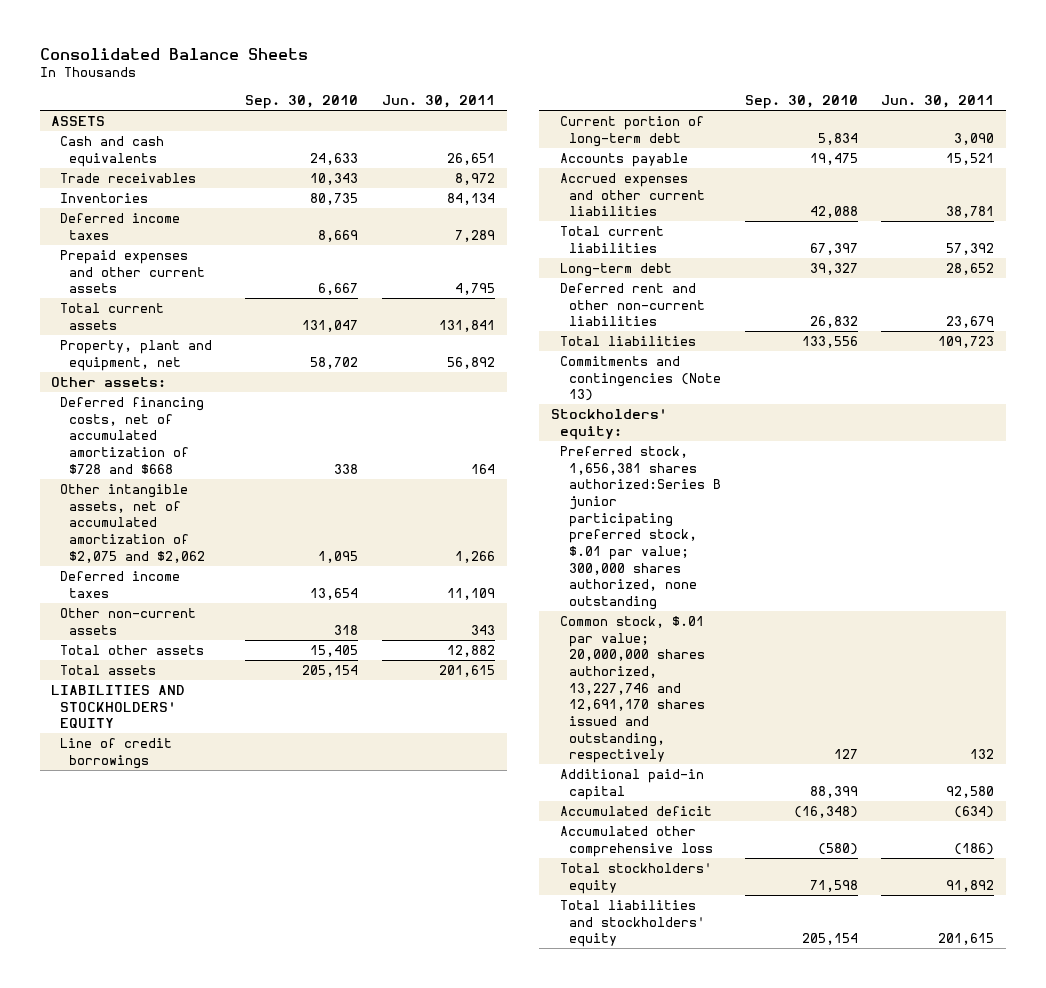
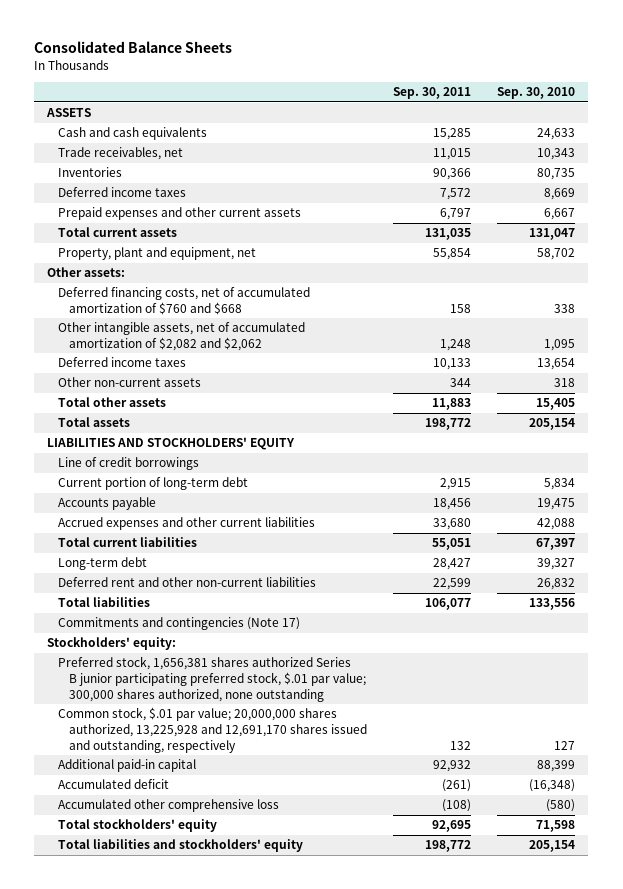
[381,94,495,108] Jun. 30, 2011 -> none
none -> [393,87,472,100] Sep. 30, 2011
[60,172,197,183] Trade receivables -> [58,147,184,161] Trade receivables, net
[60,396,205,474] Deferred financing costs, net of accumulated amortization of $728 and $668 -> [58,287,311,315] Deferred financing costs, net of accumulated amortization of $760 and $668
[60,483,206,563] Other intangible assets, net of accumulated amortization of $2,075 and $2,062 -> [58,322,306,351] Other intangible assets, net of accumulated amortization of $2,082 and $2,062
[559,355,721,402] Commitments and contingencies (Note 13) -> [58,617,301,631] Commitments and contingencies (Note 17)
[559,445,721,610] Preferred stock, 1,656,381 shares authorized:Series B junior participating preferred stock, $.01 par value; 300,000 shares authorized, none outstanding -> [58,656,367,702] Preferred stock, 1,656,381 shares authorized Series B junior participating preferred stock, $.01 par value; 300,000 shares authorized, none outstanding
[559,615,705,764] Common stock, $.01 par value; 20,000,000 shares authorized, 13,227,746 and 12,691,170 shares issued and outstanding, respectively -> [58,707,368,753] Common stock, $.01 par value; 20,000,000 shares authorized, 13,225,928 and 12,691,170 shares issued and outstanding, respectively

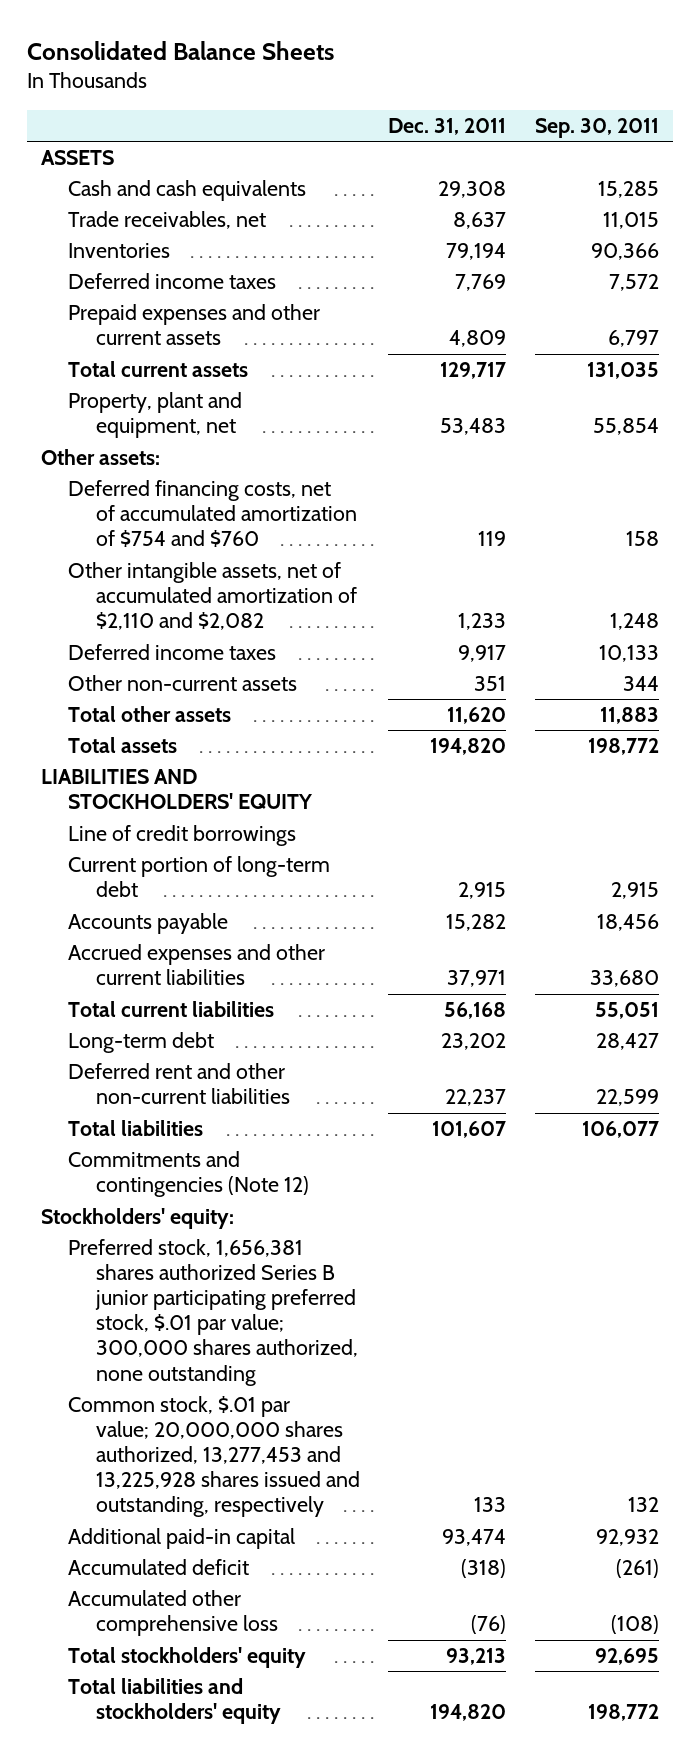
[497,87,576,100] Sep. 30, 2010 -> none
none -> [388,117,507,135] Dec. 31, 2011
[58,287,311,315] Deferred financing costs, net of accumulated amortization of $760 and $668 -> [68,480,357,548] Deferred financing costs, net of accumulated amortization of $754 and $760
[58,322,306,351] Other intangible assets, net of accumulated amortization of $2,082 and $2,062 -> [68,562,357,631] Other intangible assets, net of accumulated amortization of $2,110 and $2,082
[58,617,301,631] Commitments and contingencies (Note 17) -> [68,1151,309,1198] Commitments and contingencies (Note 12)
[58,707,368,753] Common stock, $.01 par value; 20,000,000 shares authorized, 13,225,928 and 12,691,170 shares issued and outstanding, respectively -> [68,1396,360,1518] Common stock, $.01 par value; 20,000,000 shares authorized, 13,277,453 and 13,225,928 shares issued and outstanding, respectively

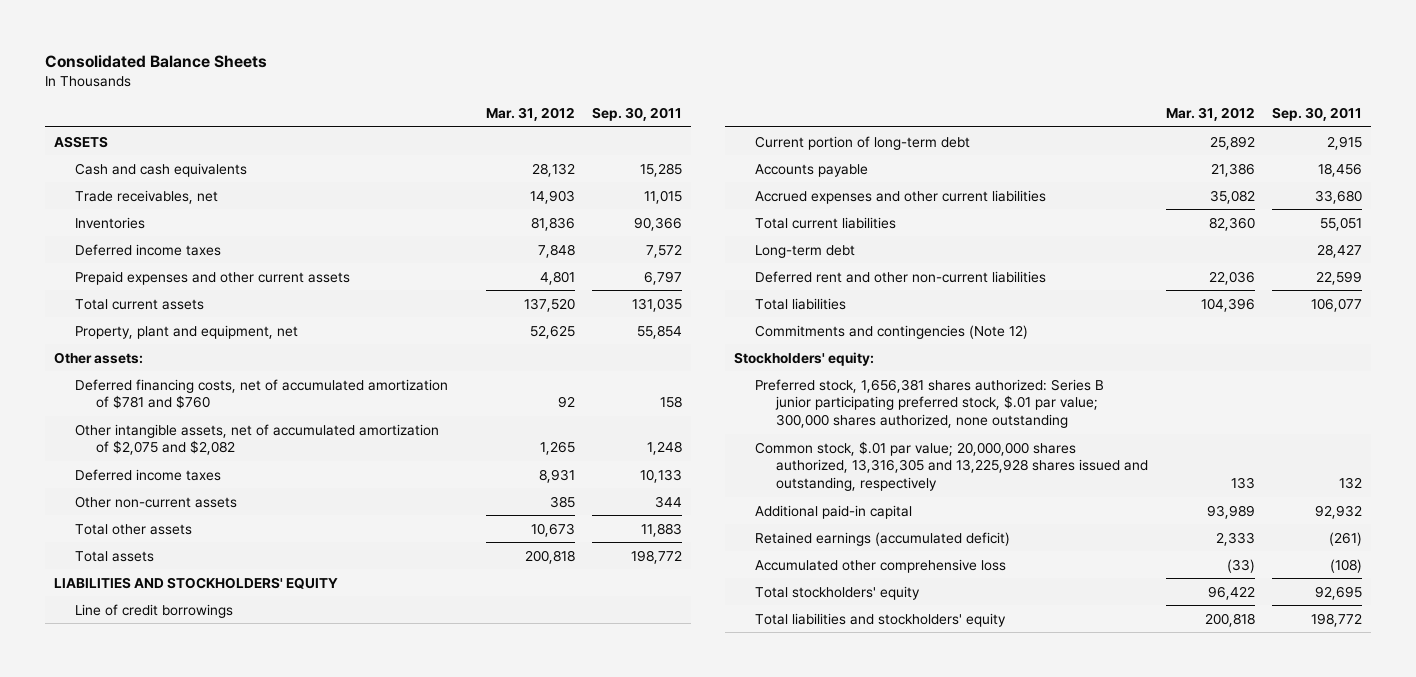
[388,117,507,135] Dec. 31, 2011 -> none
none -> [485,107,575,122] Mar. 31, 2012
[68,480,357,548] Deferred financing costs, net of accumulated amortization of $754 and $760 -> [75,378,449,410] Deferred financing costs, net of accumulated amortization of $781 and $760
[68,562,357,631] Other intangible assets, net of accumulated amortization of $2,110 and $2,082 -> [75,423,440,456] Other intangible assets, net of accumulated amortization of $2,075 and $2,082
[68,1239,358,1386] Preferred stock, 1,656,381 shares authorized Series B junior participating preferred stock, $.01 par value; 300,000 shares authorized, none outstanding -> [755,378,1105,429] Preferred stock, 1,656,381 shares authorized: Series B junior participating preferred stock, $.01 par value; 300,000 shares authorized, none outstanding
[68,1396,360,1518] Common stock, $.01 par value; 20,000,000 shares authorized, 13,277,453 and 13,225,928 shares issued and outstanding, respectively -> [755,440,1149,492] Common stock, $.01 par value; 20,000,000 shares authorized, 13,316,305 and 13,225,928 shares issued and outstanding, respectively
[68,1559,250,1576] Accumulated deficit -> [755,531,1011,546] Retained earnings (accumulated deficit)

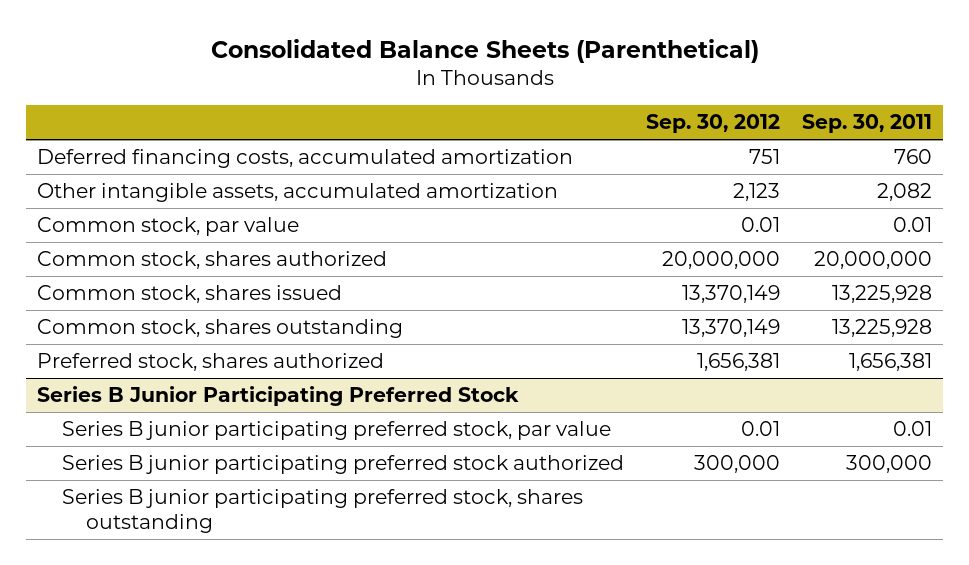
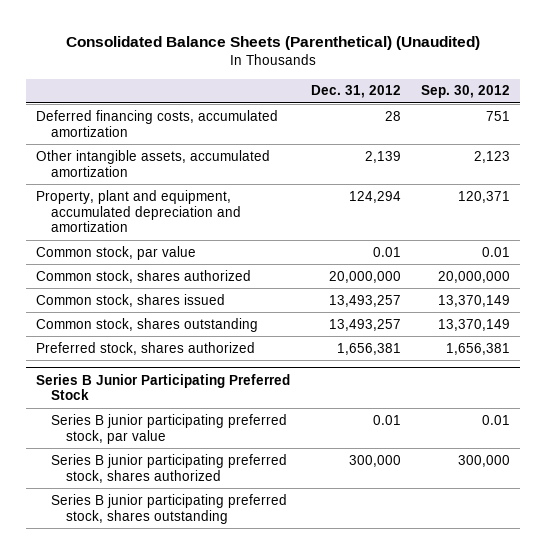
[210,38,759,63] Consolidated Balance Sheets (Parenthetical) -> [66,35,481,50] Consolidated Balance Sheets (Parenthetical) (Unaudited)
[802,114,933,134] Sep. 30, 2011 -> none
none -> [310,85,401,99] Dec. 31, 2012
none -> [36,189,241,233] Property, plant and equipment, accumulated depreciation and amortization
[61,455,624,475] Series B junior participating preferred stock authorized -> [50,453,287,483] Series B junior participating preferred stock, shares authorized

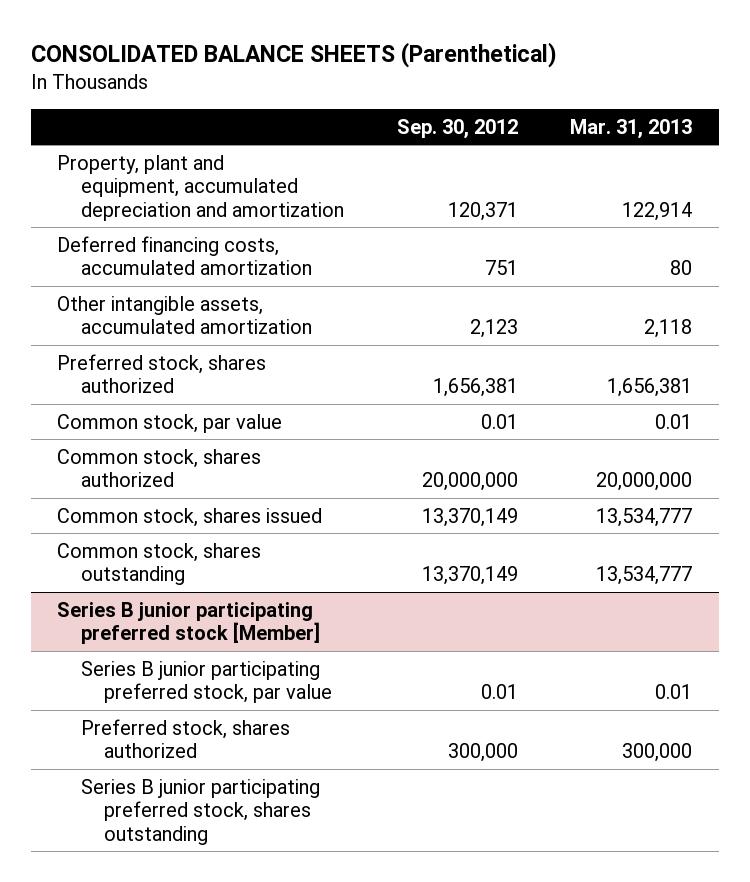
[66,35,481,50] Consolidated Balance Sheets (Parenthetical) (Unaudited) -> [30,42,557,69] CONSOLIDATED BALANCE SHEETS (Parenthetical)
[310,85,401,99] Dec. 31, 2012 -> none
none -> [570,118,693,139] Mar. 31, 2013
[36,189,241,233] Property, plant and equipment, accumulated depreciation and amortization -> [57,154,344,221] Property, plant and equipment, accumulated depreciation and amortization
[36,341,256,355] Preferred stock, shares authorized -> [57,353,267,394] Preferred stock, shares authorized
[36,373,291,401] Series B Junior Participating Preferred Stock -> [57,601,320,645] Series B junior participating preferred stock [Member]
[50,453,287,483] Series B junior participating preferred stock, shares authorized -> [80,718,290,759] Preferred stock, shares authorized

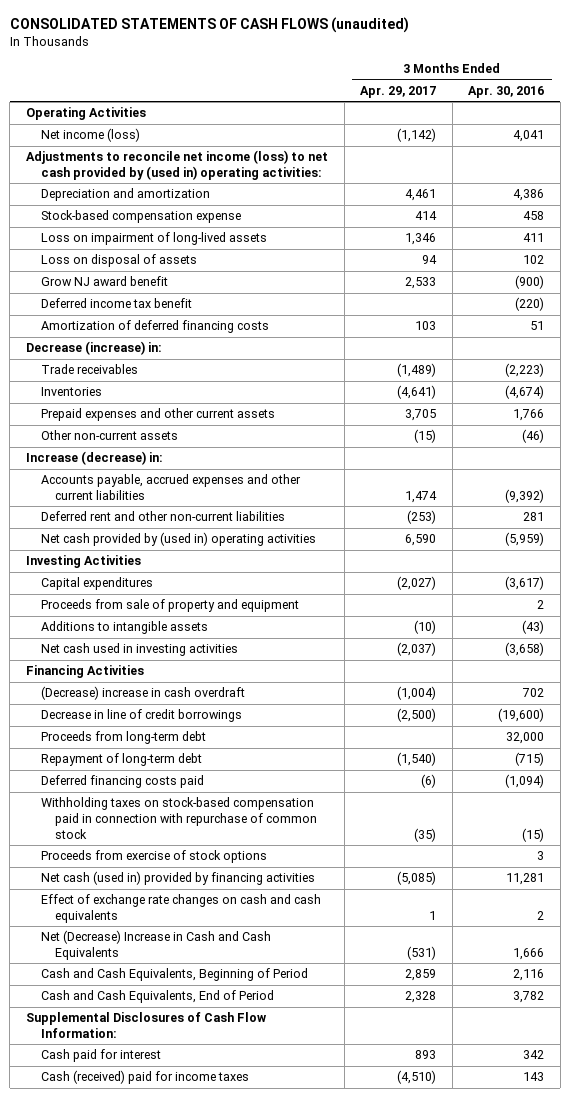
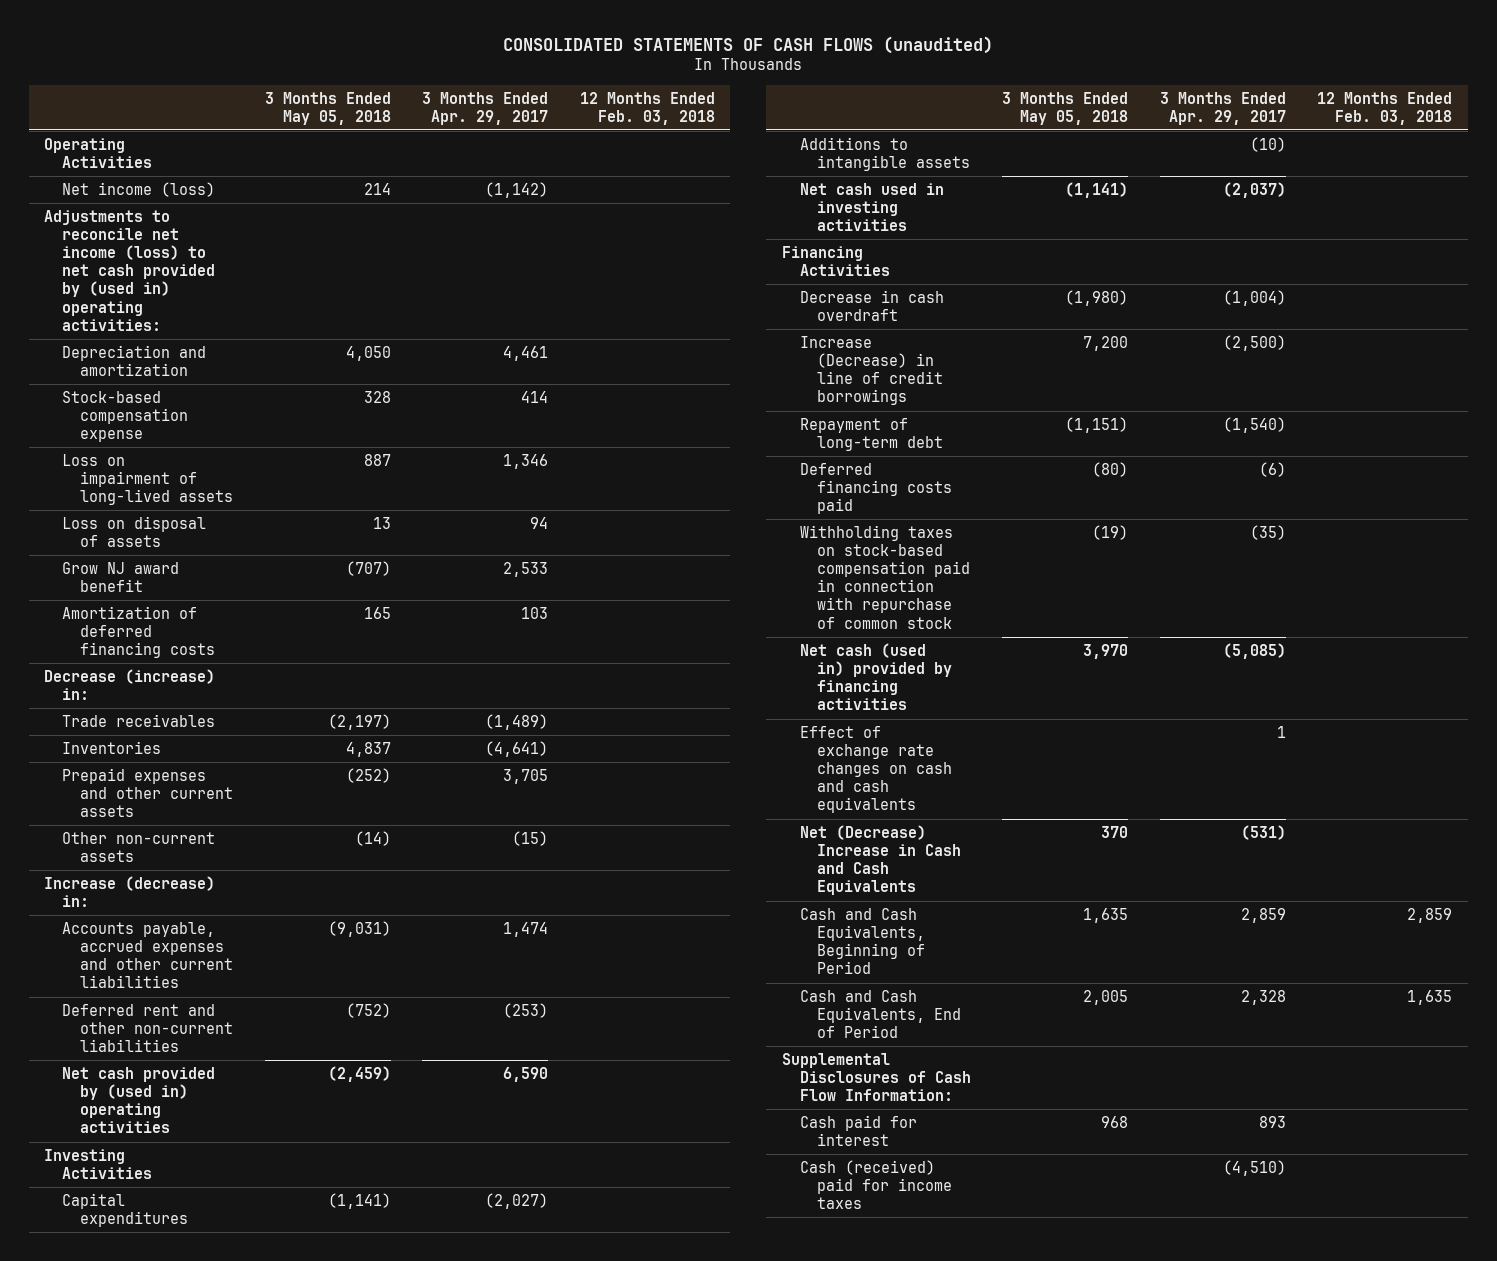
[468,85,545,98] Apr. 30, 2016 -> none
none -> [264,91,391,125] 3 Months Ended May 05, 2018
none -> [579,91,715,125] 12 Months Ended Feb. 03, 2018
[40,298,192,309] Deferred income tax benefit -> none
[40,599,299,613] Proceeds from sale of property and equipment -> none
[40,731,206,745] Proceeds from long-term debt -> none
[40,686,245,701] (Decrease) increase in cash overdraft -> [799,289,944,321] Decrease in cash overdraft
[40,709,242,723] Decrease in line of credit borrowings -> [799,335,944,406] Increase (Decrease) in line of credit borrowings
[40,850,267,864] Proceeds from exercise of stock options -> none

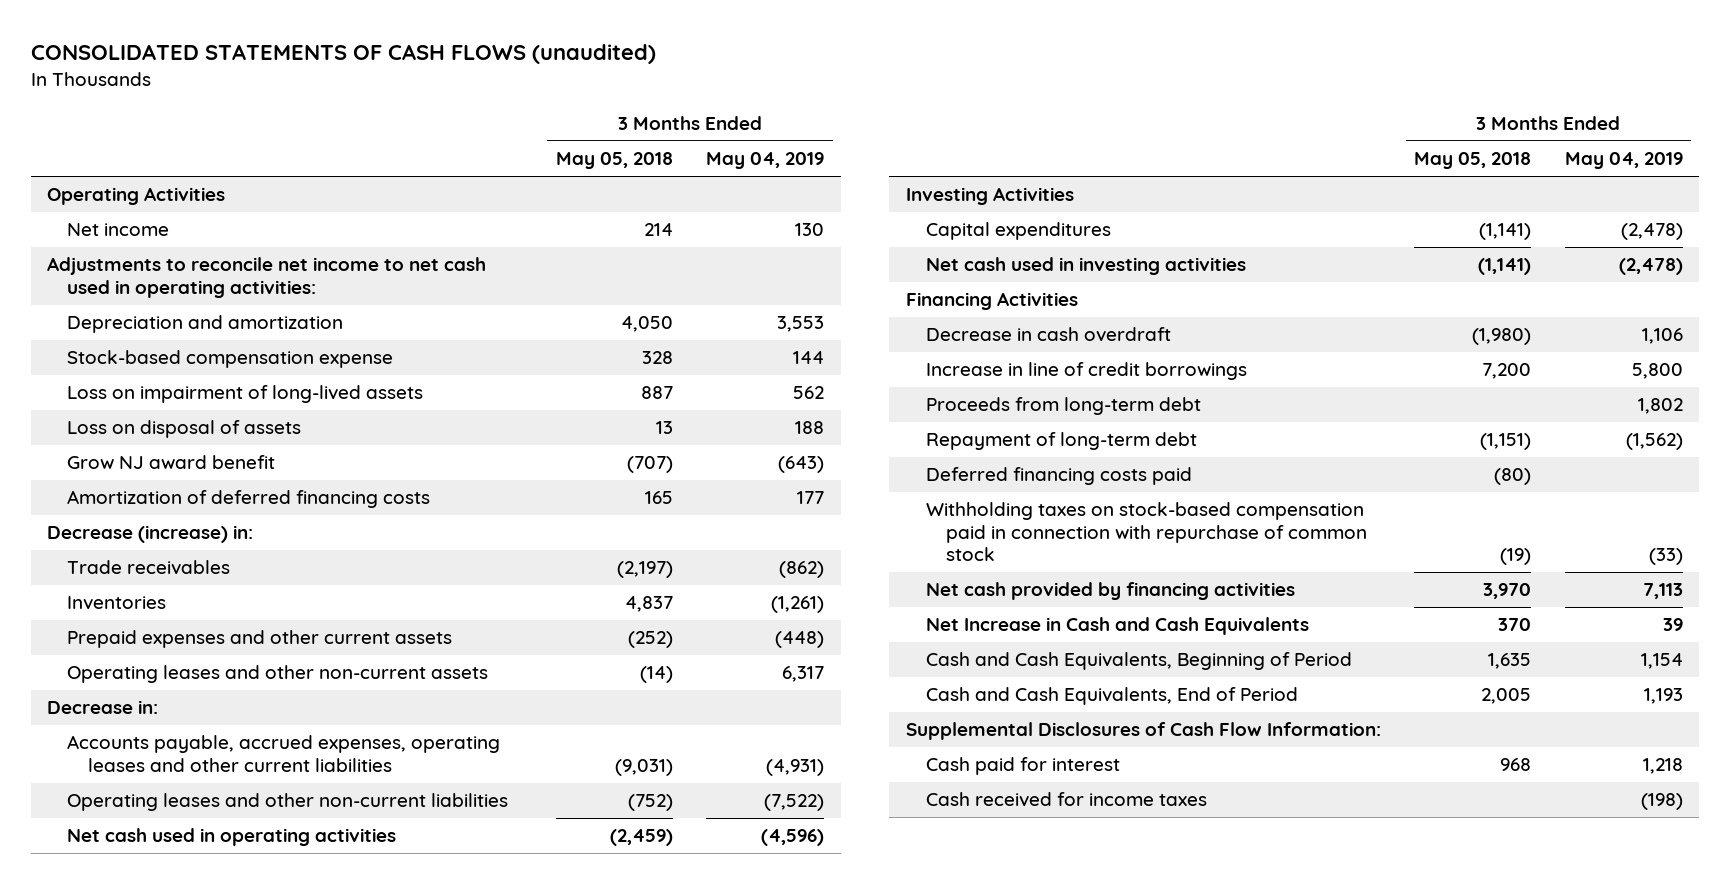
[422,91,549,125] 3 Months Ended Apr. 29, 2017 -> none
[579,91,715,125] 12 Months Ended Feb. 03, 2018 -> none
none -> [706,152,825,170] May 04, 2019
[61,181,215,197] Net income (loss) -> [67,223,170,237] Net income
[44,209,215,331] Adjustments to reconcile net income (loss) to net cash provided by (used in) operating activities: -> [47,257,487,298] Adjustments to reconcile net income to net cash used in operating activities:
[61,831,215,862] Other non-current assets -> [67,665,489,684] Operating leases and other non-current assets
[44,875,216,907] Increase (decrease) in: -> [47,700,159,715] Decrease in:
[61,921,233,989] Accounts payable, accrued expenses and other current liabilities -> [67,735,501,772] Accounts payable, accrued expenses, operating leases and other current liabilities
[61,1003,233,1053] Deferred rent and other non-current liabilities -> [67,793,509,812] Operating leases and other non-current liabilities
[61,1066,215,1134] Net cash provided by (used in) operating activities -> [67,828,397,847] Net cash used in operating activities
[799,136,971,171] Additions to intangible assets -> none
[799,335,944,406] Increase (Decrease) in line of credit borrowings -> [925,362,1247,381] Increase in line of credit borrowings
none -> [925,397,1201,416] Proceeds from long-term debt
[799,725,953,814] Effect of exchange rate changes on cash and cash equivalents -> none
[799,642,953,711] Net cash (used in) provided by financing activities -> [925,582,1295,601] Net cash provided by financing activities
[799,824,962,896] Net (Decrease) Increase in Cash and Cash Equivalents -> [925,617,1309,636] Net Increase in Cash and Cash Equivalents
[799,1159,953,1210] Cash (received) paid for income taxes -> [925,792,1207,808] Cash received for income taxes

